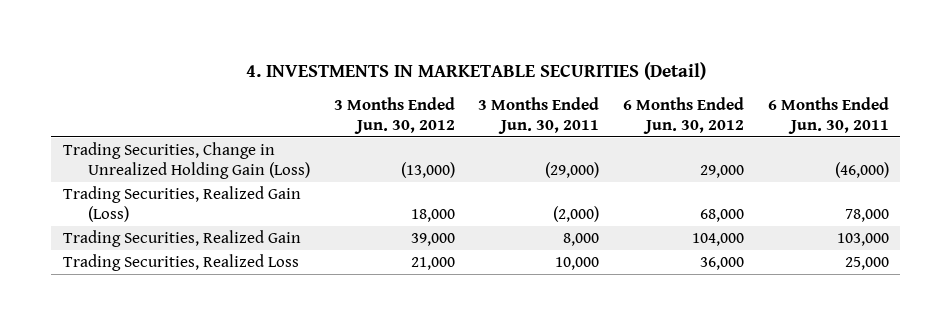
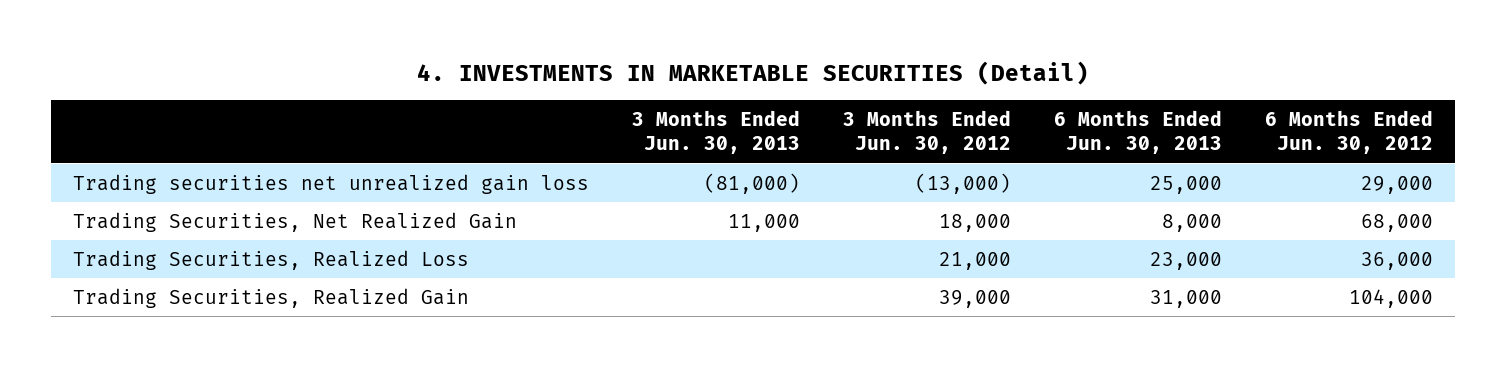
[478,97,600,134] 3 Months Ended Jun. 30, 2011 -> none
[767,97,889,134] 6 Months Ended Jun. 30, 2011 -> none
none -> [632,110,801,155] 3 Months Ended Jun. 30, 2013
none -> [1054,110,1223,155] 6 Months Ended Jun. 30, 2013
[63,142,310,179] Trading Securities, Change in Unrealized Holding Gain (Loss) -> [72,173,589,194] Trading securities net unrealized gain loss
[63,186,302,222] Trading Securities, Realized Gain (Loss) -> [72,211,517,232] Trading Securities, Net Realized Gain
[63,230,302,248] Trading Securities, Realized Gain -> [72,287,469,308] Trading Securities, Realized Gain

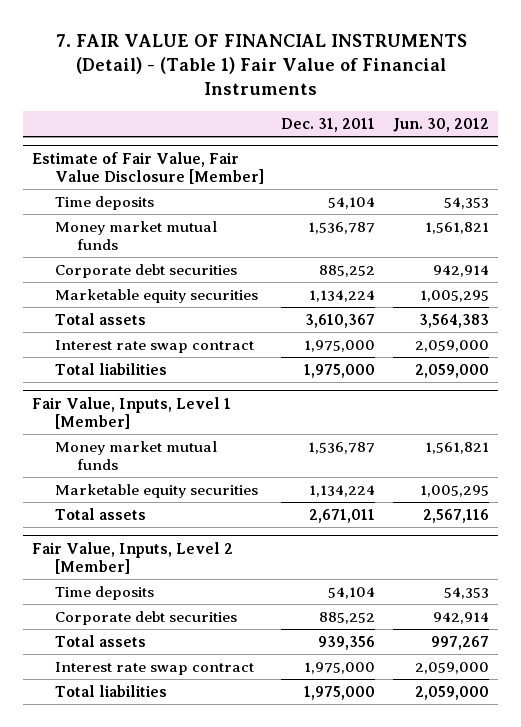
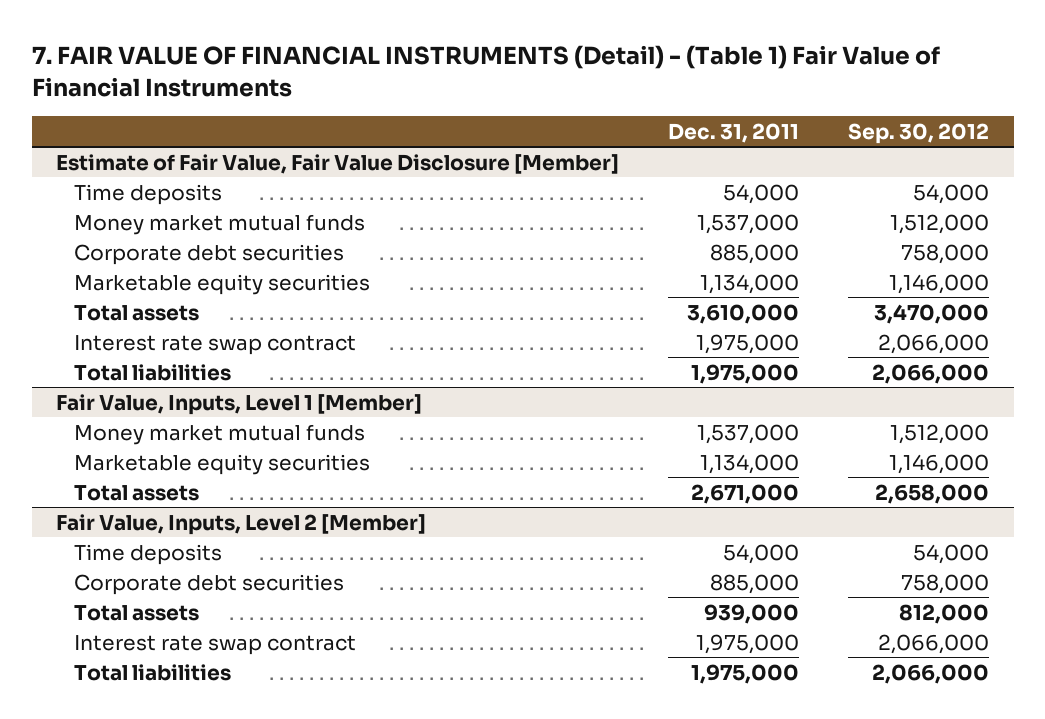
[392,117,489,132] Jun. 30, 2012 -> none
none -> [848,122,990,144] Sep. 30, 2012
[328,196,376,209] 54,104 -> [723,183,800,204] 54,000
[308,221,376,234] 1,536,787 -> [697,213,800,234] 1,537,000
[319,264,376,277] 885,252 -> [710,243,800,264] 885,000
[309,289,376,302] 1,134,224 -> [700,273,800,294] 1,134,000
[305,313,376,328] 3,610,367 -> [687,303,800,324] 3,610,000
[308,441,376,454] 1,536,787 -> [697,423,800,444] 1,537,000
[309,484,376,497] 1,134,224 -> [700,453,800,474] 1,134,000
[309,508,376,523] 2,671,011 -> [691,483,800,504] 2,671,000
[328,586,376,599] 54,104 -> [723,543,800,564] 54,000
[319,611,376,624] 885,252 -> [710,573,800,594] 885,000
[318,635,376,650] 939,356 -> [704,603,800,624] 939,000

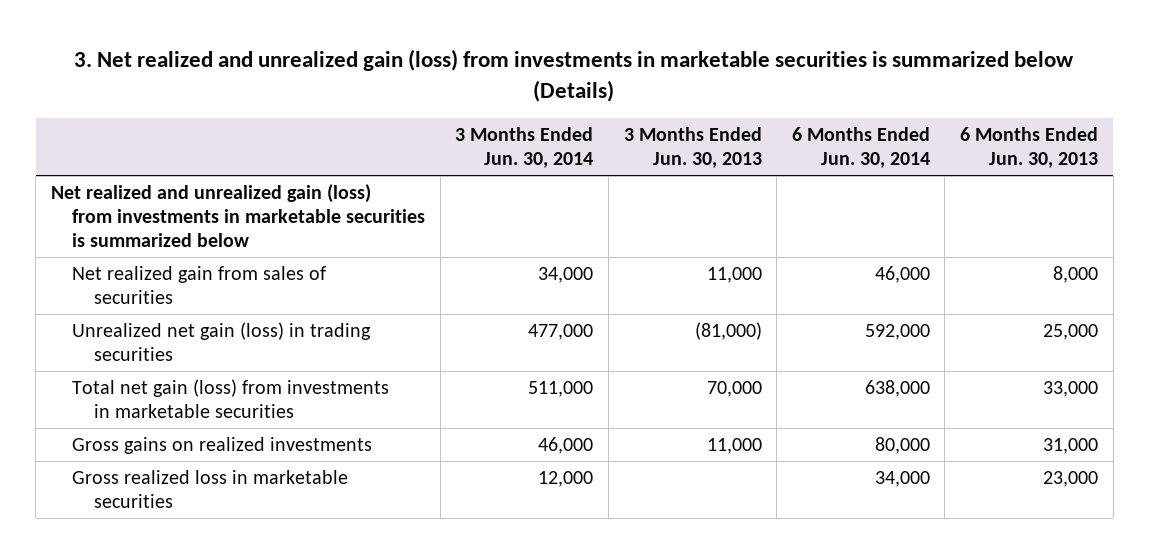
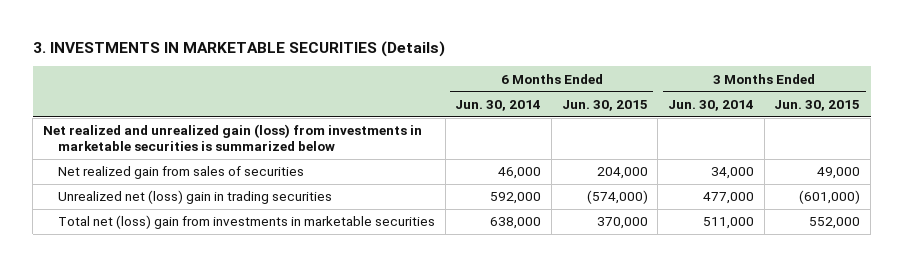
[74,48,1075,102] 3. Net realized and unrealized gain (loss) from investments in marketable securities is summarized below (Details) -> [32,41,445,58] 3. INVESTMENTS IN MARKETABLE SECURITIES (Details)
[623,127,762,168] 3 Months Ended Jun. 30, 2013 -> none
[960,127,1099,168] 6 Months Ended Jun. 30, 2013 -> none
none -> [561,100,648,112] Jun. 30, 2015
none -> [774,100,861,112] Jun. 30, 2015
[72,437,373,455] Gross gains on realized investments -> none
[72,470,349,509] Gross realized loss in marketable securities -> none
[72,322,372,362] Unrealized net gain (loss) in trading securities -> [58,190,333,205] Unrealized net (loss) gain in trading securities
[72,379,390,419] Total net gain (loss) from investments in marketable securities -> [58,215,436,230] Total net (loss) gain from investments in marketable securities

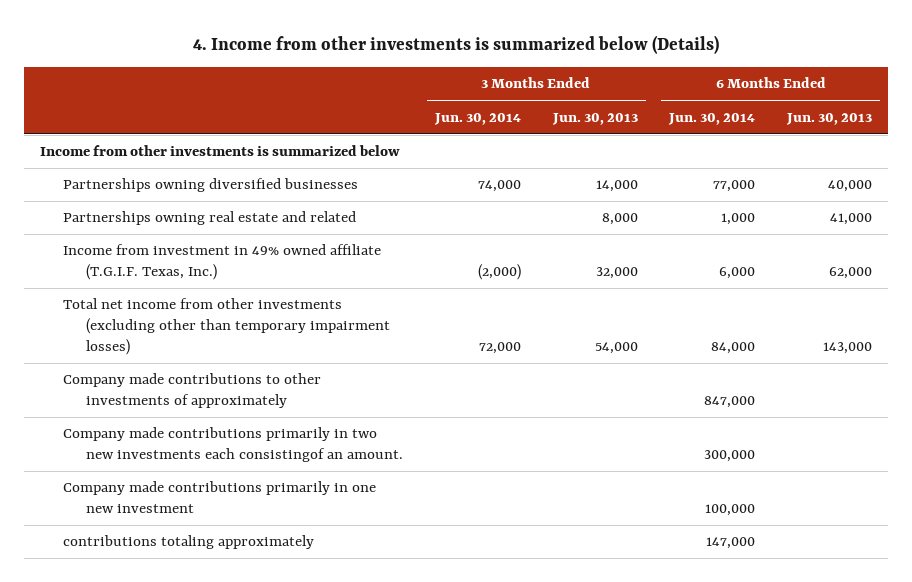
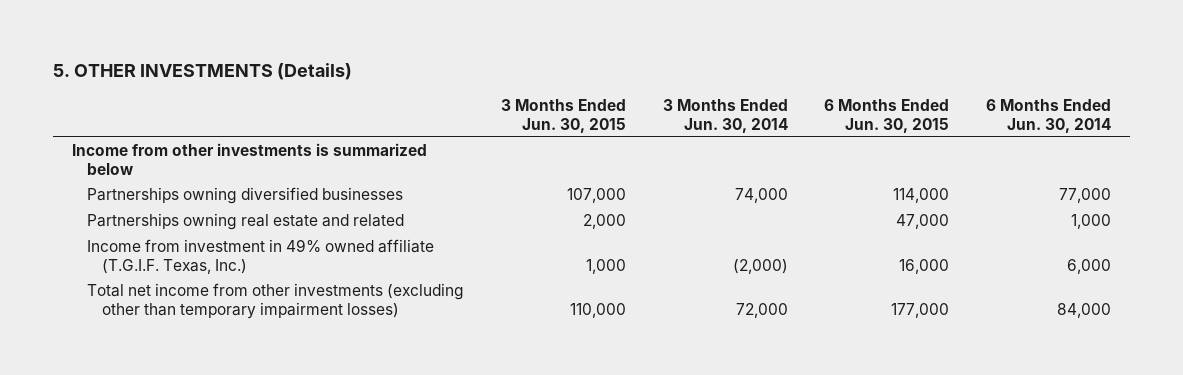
[192,35,719,55] 4. Income from other investments is summarized below (Details) -> [53,63,353,81] 5. OTHER INVESTMENTS (Details)
[551,112,638,125] Jun. 30, 2013 -> none
[786,112,873,125] Jun. 30, 2013 -> none
none -> [500,99,626,133] 3 Months Ended Jun. 30, 2015
none -> [824,99,950,133] 6 Months Ended Jun. 30, 2015
[62,373,321,409] Company made contributions to other investments of approximately -> none
[62,427,404,463] Company made contributions primarily in two new investments each consistingof an amount. -> none
[62,481,376,514] Company made contributions primarily in one new investment -> none
[62,535,314,550] contributions totaling approximately -> none

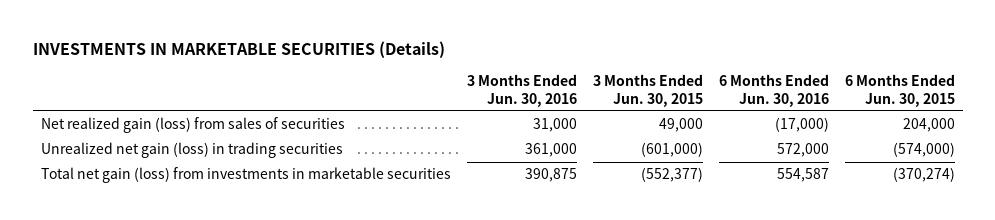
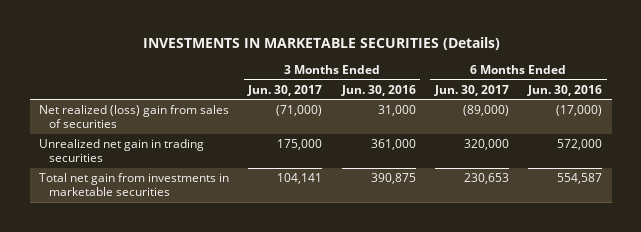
[592,73,703,107] 3 Months Ended Jun. 30, 2015 -> none
[844,73,955,107] 6 Months Ended Jun. 30, 2015 -> none
none -> [247,84,323,96] Jun. 30, 2017
none -> [433,84,509,96] Jun. 30, 2017
[40,117,345,134] Net realized gain (loss) from sales of securities -> [39,105,230,129] Net realized (loss) gain from sales of securities
[40,142,343,159] Unrealized net gain (loss) in trading securities -> [39,139,205,163] Unrealized net gain in trading securities
[40,167,451,184] Total net gain (loss) from investments in marketable securities -> [39,173,230,197] Total net gain from investments in marketable securities

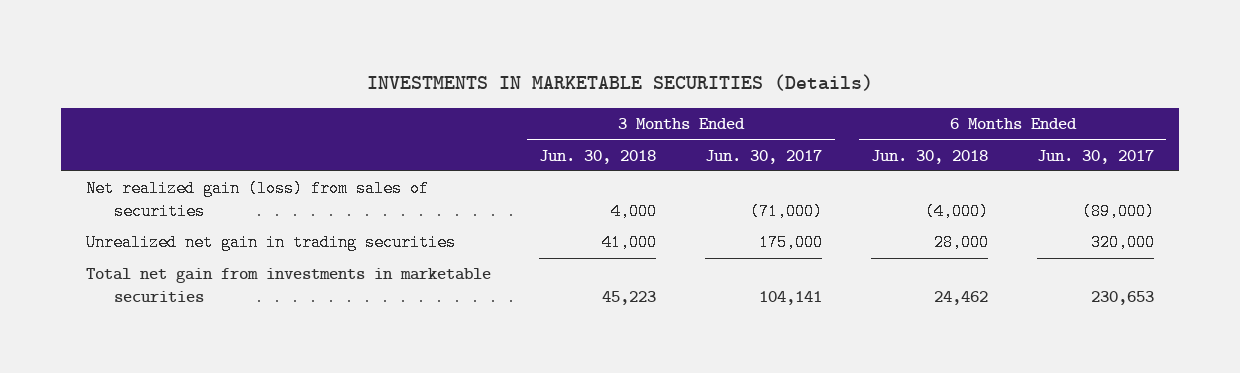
[340,84,416,96] Jun. 30, 2016 -> none
[527,84,603,96] Jun. 30, 2016 -> none
none -> [539,149,657,164] Jun. 30, 2018
none -> [871,149,989,164] Jun. 30, 2018
[39,105,230,129] Net realized (loss) gain from sales of securities -> [85,180,429,221] Net realized gain (loss) from sales of securities

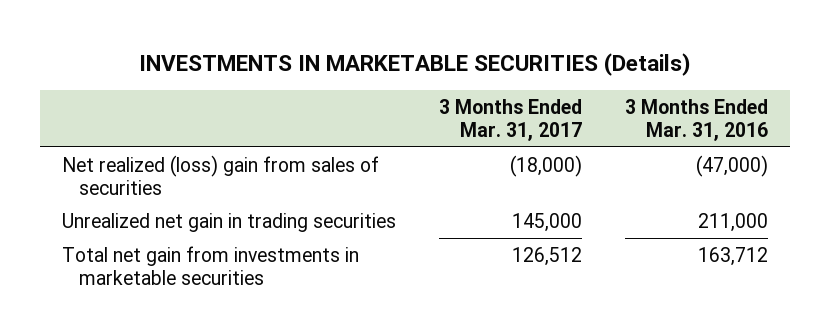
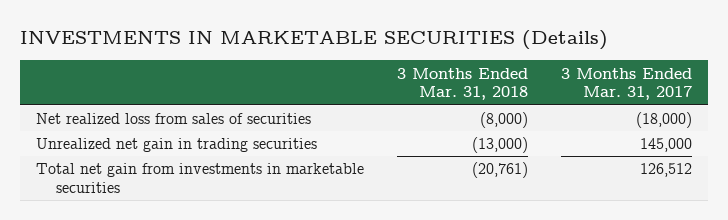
[624,98,768,141] 3 Months Ended Mar. 31, 2016 -> none
none -> [396,67,528,101] 3 Months Ended Mar. 31, 2018
[61,154,379,195] Net realized (loss) gain from sales of securities -> [36,113,312,125] Net realized loss from sales of securities

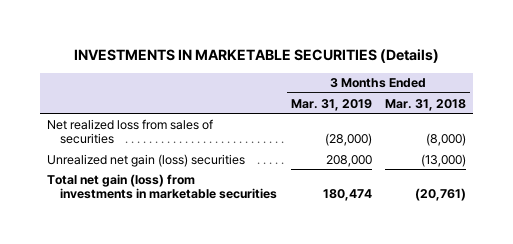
[560,67,692,101] 3 Months Ended Mar. 31, 2017 -> none
none -> [290,98,372,111] Mar. 31, 2019
[36,138,318,153] Unrealized net gain in trading securities -> [47,153,246,167] Unrealized net gain (loss) securities
[36,163,365,194] Total net gain from investments in marketable securities -> [47,173,278,200] Total net gain (loss) from investments in marketable securities

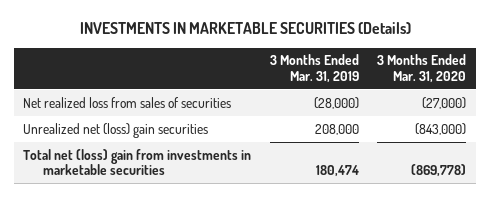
[385,98,467,111] Mar. 31, 2018 -> none
none -> [377,54,467,83] 3 Months Ended Mar. 31, 2020
[47,153,246,167] Unrealized net gain (loss) securities -> [22,122,208,138] Unrealized net (loss) gain securities
[47,173,278,200] Total net gain (loss) from investments in marketable securities -> [22,148,251,176] Total net (loss) gain from investments in marketable securities

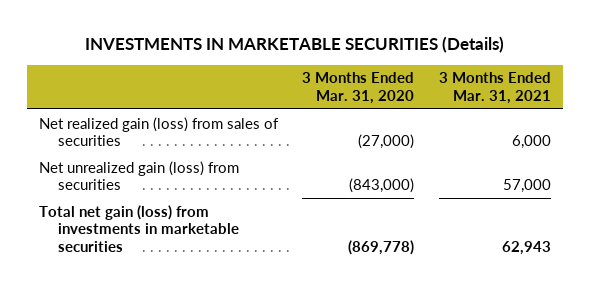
[269,54,359,83] 3 Months Ended Mar. 31, 2019 -> none
none -> [438,72,551,104] 3 Months Ended Mar. 31, 2021
[22,96,231,108] Net realized loss from sales of securities -> [38,116,279,147] Net realized gain (loss) from sales of securities
[22,122,208,138] Unrealized net (loss) gain securities -> [38,160,239,191] Net unrealized gain (loss) from securities
[22,148,251,176] Total net (loss) gain from investments in marketable securities -> [38,204,240,253] Total net gain (loss) from investments in marketable securities

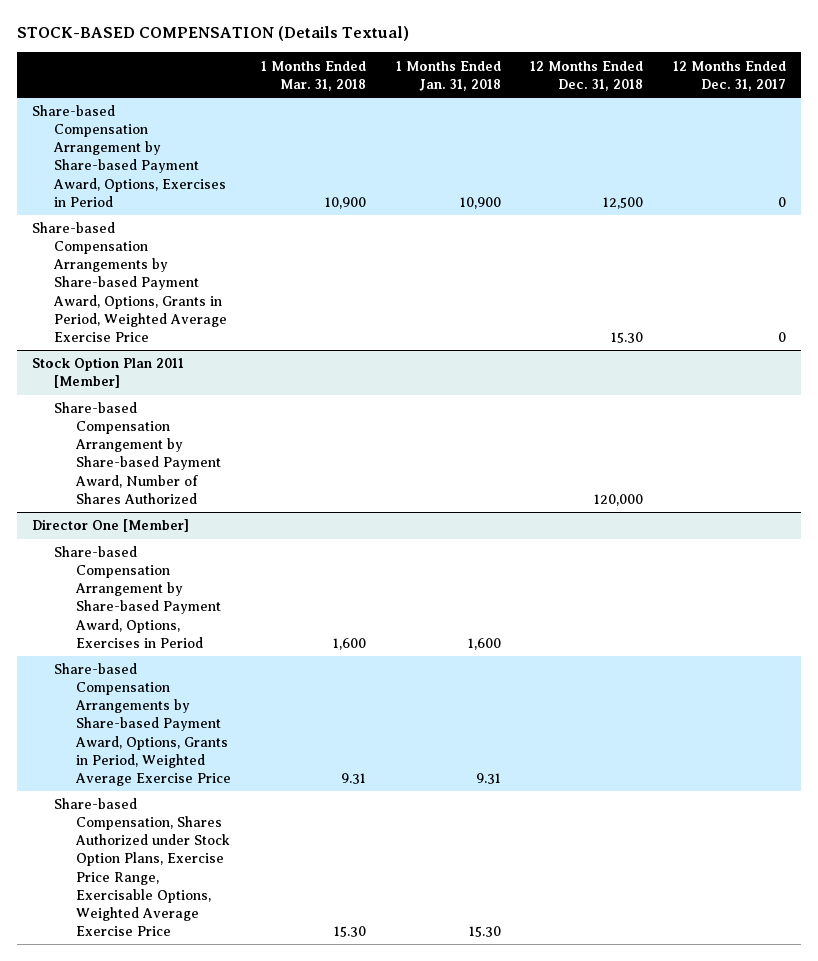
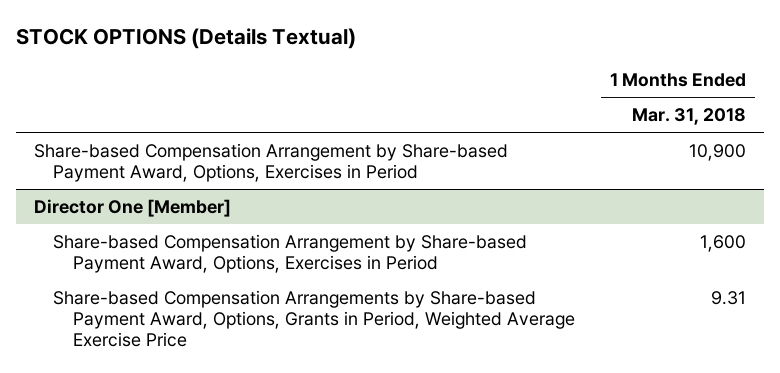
[16,26,409,42] STOCK-BASED COMPENSATION (Details Textual) -> [16,28,357,50] STOCK OPTIONS (Details Textual)
[395,60,501,91] 1 Months Ended Jan. 31, 2018 -> none
[530,60,644,91] 12 Months Ended Dec. 31, 2018 -> none
[673,60,787,91] 12 Months Ended Dec. 31, 2017 -> none
[31,222,227,342] Share-based Compensation Arrangements by Share-based Payment Award, Options, Grants in Period, Weighted Average Exercise Price -> none
[31,357,184,389] Stock Option Plan 2011 [Member] -> none
[53,402,221,504] Share-based Compensation Arrangement by Share-based Payment Award, Number of Shares Authorized -> none
[53,798,230,936] Share-based Compensation, Shares Authorized under Stock Option Plans, Exercise Price Range, Exercisable Options, Weighted Average Exercise Price -> none

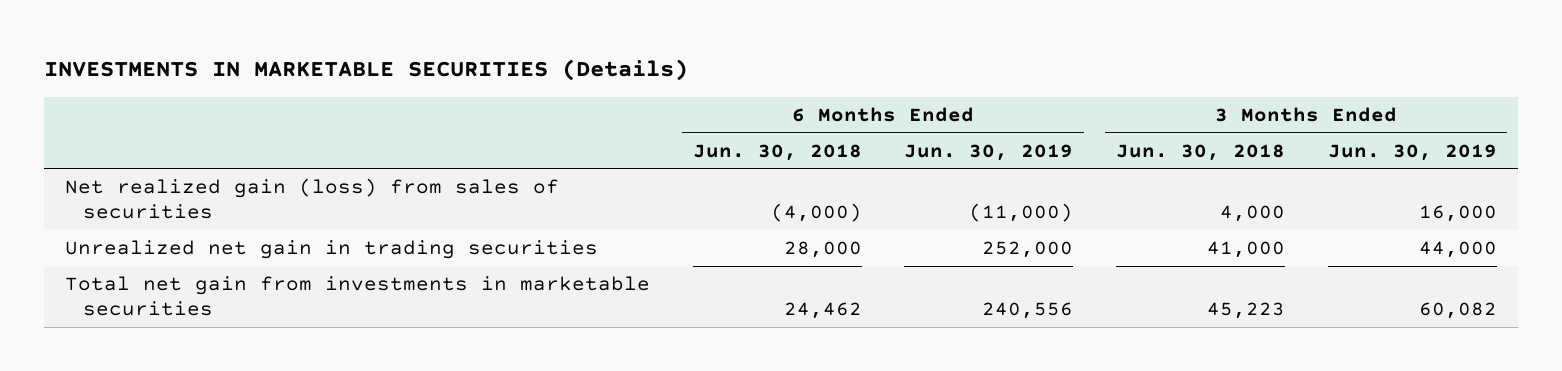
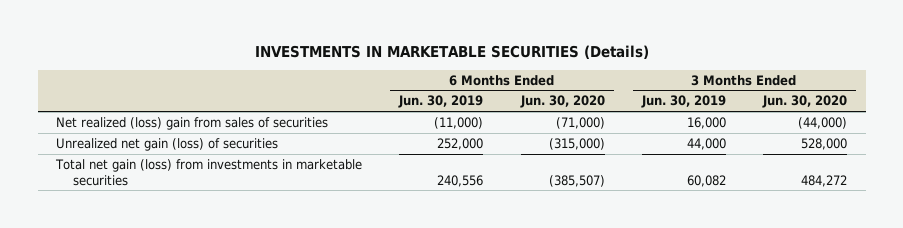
[692,143,862,161] Jun. 30, 2018 -> none
[1115,143,1285,161] Jun. 30, 2018 -> none
none -> [519,95,605,109] Jun. 30, 2020
none -> [762,95,848,109] Jun. 30, 2020
[65,177,560,220] Net realized gain (loss) from sales of securities -> [56,116,329,130] Net realized (loss) gain from sales of securities
[65,239,599,259] Unrealized net gain in trading securities -> [56,137,279,151] Unrealized net gain (loss) of securities
[65,275,651,317] Total net gain from investments in marketable securities -> [55,158,363,186] Total net gain (loss) from investments in marketable securities

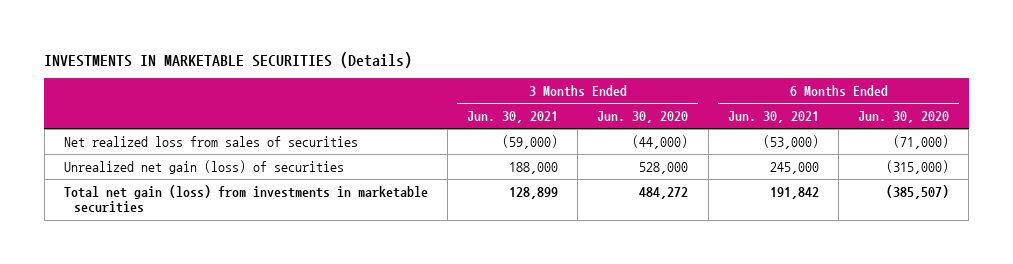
[398,95,484,109] Jun. 30, 2019 -> none
[640,95,726,109] Jun. 30, 2019 -> none
none -> [467,110,559,123] Jun. 30, 2021
none -> [727,110,819,123] Jun. 30, 2021
[56,116,329,130] Net realized (loss) gain from sales of securities -> [63,135,358,147] Net realized loss from sales of securities

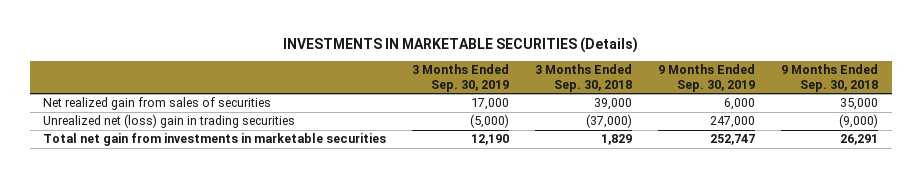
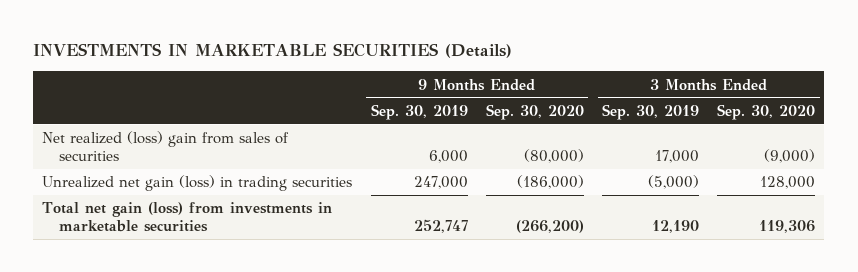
[535,64,633,92] 3 Months Ended Sep. 30, 2018 -> none
[781,64,879,92] 9 Months Ended Sep. 30, 2018 -> none
none -> [485,103,584,120] Sep. 30, 2020
none -> [717,103,816,120] Sep. 30, 2020
[42,97,271,111] Net realized gain from sales of securities -> [42,131,290,161] Net realized (loss) gain from sales of securities
[42,114,295,129] Unrealized net (loss) gain in trading securities -> [42,175,353,192] Unrealized net gain (loss) in trading securities
[42,133,386,147] Total net gain from investments in marketable securities -> [42,202,333,232] Total net gain (loss) from investments in marketable securities

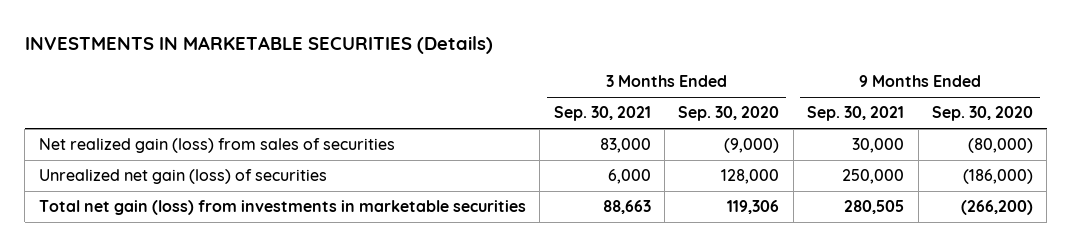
[370,103,468,120] Sep. 30, 2019 -> none
[602,103,700,120] Sep. 30, 2019 -> none
none -> [553,106,651,122] Sep. 30, 2021
none -> [807,106,905,122] Sep. 30, 2021
[42,131,290,161] Net realized (loss) gain from sales of securities -> [38,138,395,154] Net realized gain (loss) from sales of securities
[42,175,353,192] Unrealized net gain (loss) in trading securities -> [38,169,327,185] Unrealized net gain (loss) of securities

